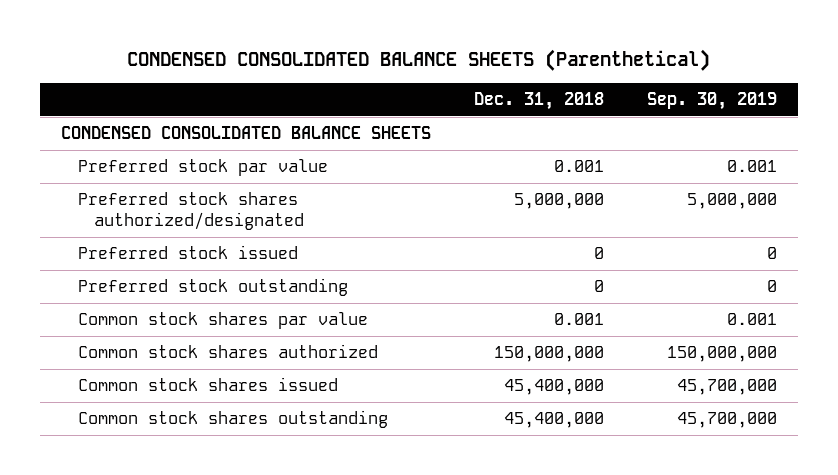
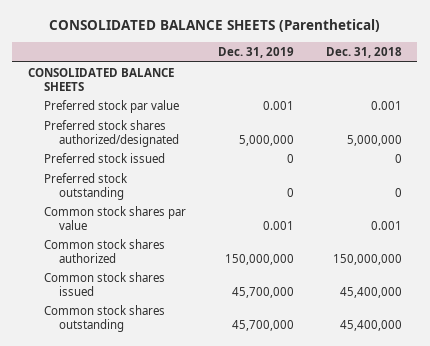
[127,48,711,71] CONDENSED CONSOLIDATED BALANCE SHEETS (Parenthetical) -> [48,19,380,33] CONSOLIDATED BALANCE SHEETS (Parenthetical)
[646,91,777,110] Sep. 30, 2019 -> none
none -> [217,47,294,59] Dec. 31, 2019
[61,126,432,140] CONDENSED CONSOLIDATED BALANCE SHEETS -> [27,68,174,91] CONSOLIDATED BALANCE SHEETS

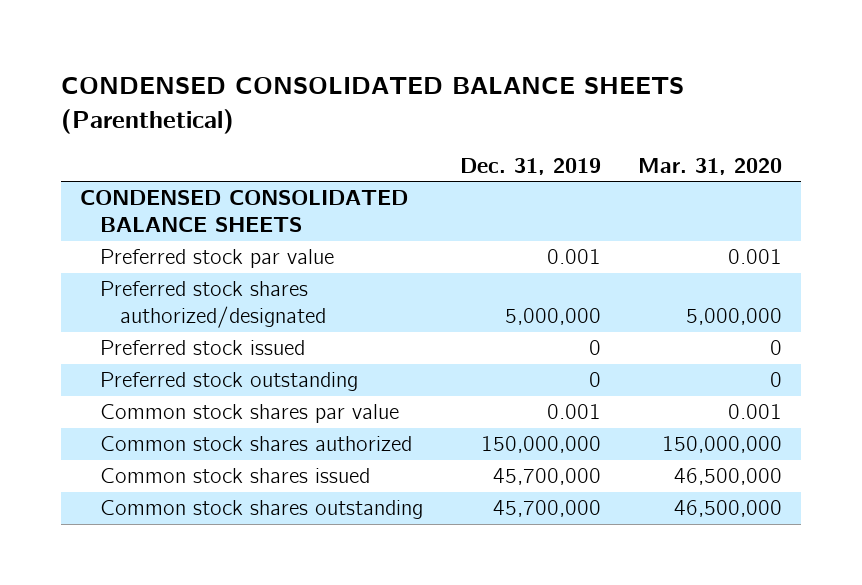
[48,19,380,33] CONSOLIDATED BALANCE SHEETS (Parenthetical) -> [61,77,685,134] CONDENSED CONSOLIDATED BALANCE SHEETS (Parenthetical)
[325,47,402,59] Dec. 31, 2018 -> none
none -> [638,157,783,175] Mar. 31, 2020
[27,68,174,91] CONSOLIDATED BALANCE SHEETS -> [79,190,408,232] CONDENSED CONSOLIDATED BALANCE SHEETS

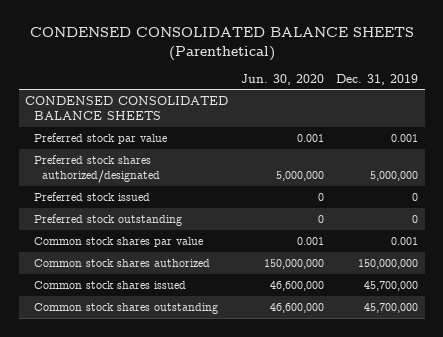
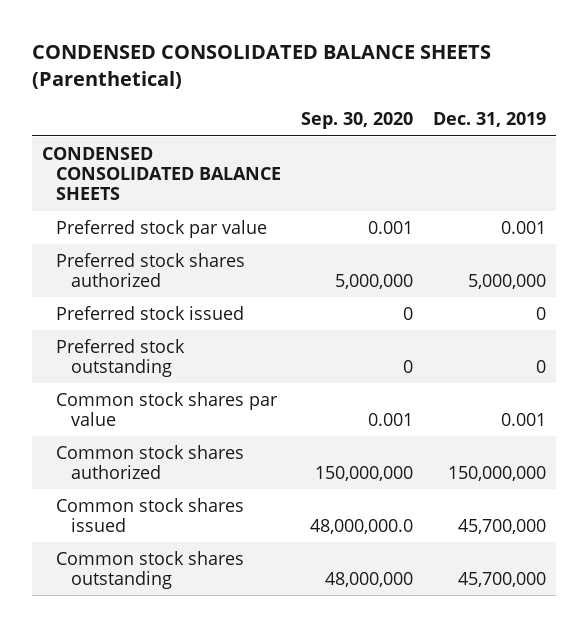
[240,73,324,85] Jun. 30, 2020 -> none
none -> [301,112,414,130] Sep. 30, 2020
[33,155,161,184] Preferred stock shares authorized/designated -> [56,252,246,288] Preferred stock shares authorized

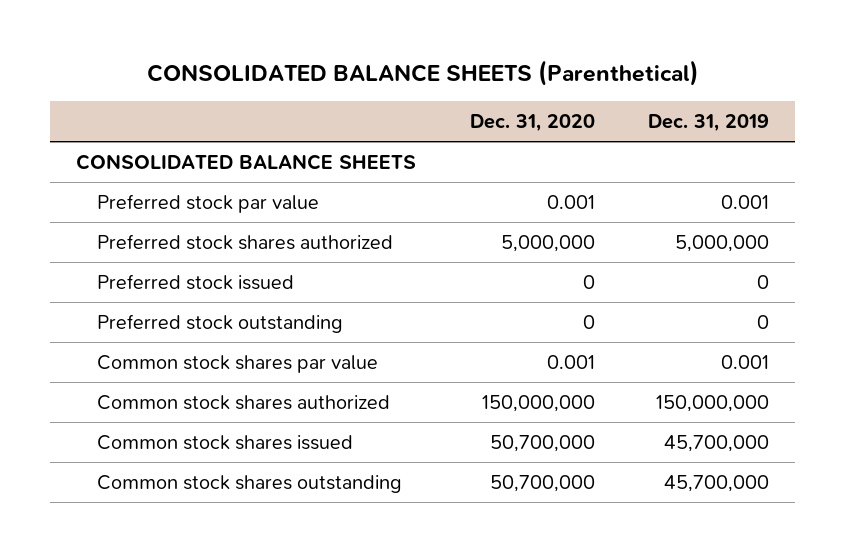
[31,44,491,89] CONDENSED CONSOLIDATED BALANCE SHEETS (Parenthetical) -> [146,60,699,87] CONSOLIDATED BALANCE SHEETS (Parenthetical)
[301,112,414,130] Sep. 30, 2020 -> none
none -> [469,114,595,133] Dec. 31, 2020
[41,146,282,201] CONDENSED CONSOLIDATED BALANCE SHEETS -> [76,153,417,170] CONSOLIDATED BALANCE SHEETS

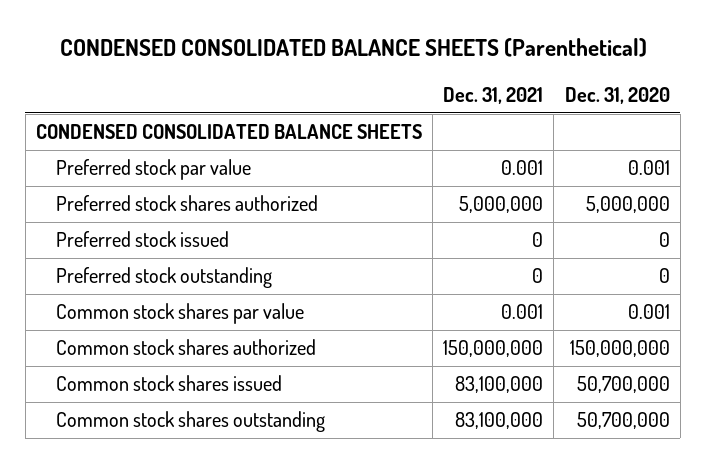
[146,60,699,87] CONSOLIDATED BALANCE SHEETS (Parenthetical) -> [59,38,647,58] CONDENSED CONSOLIDATED BALANCE SHEETS (Parenthetical)
[647,114,769,133] Dec. 31, 2019 -> none
none -> [443,86,544,104] Dec. 31, 2021
[76,153,417,170] CONSOLIDATED BALANCE SHEETS -> [36,124,423,140] CONDENSED CONSOLIDATED BALANCE SHEETS

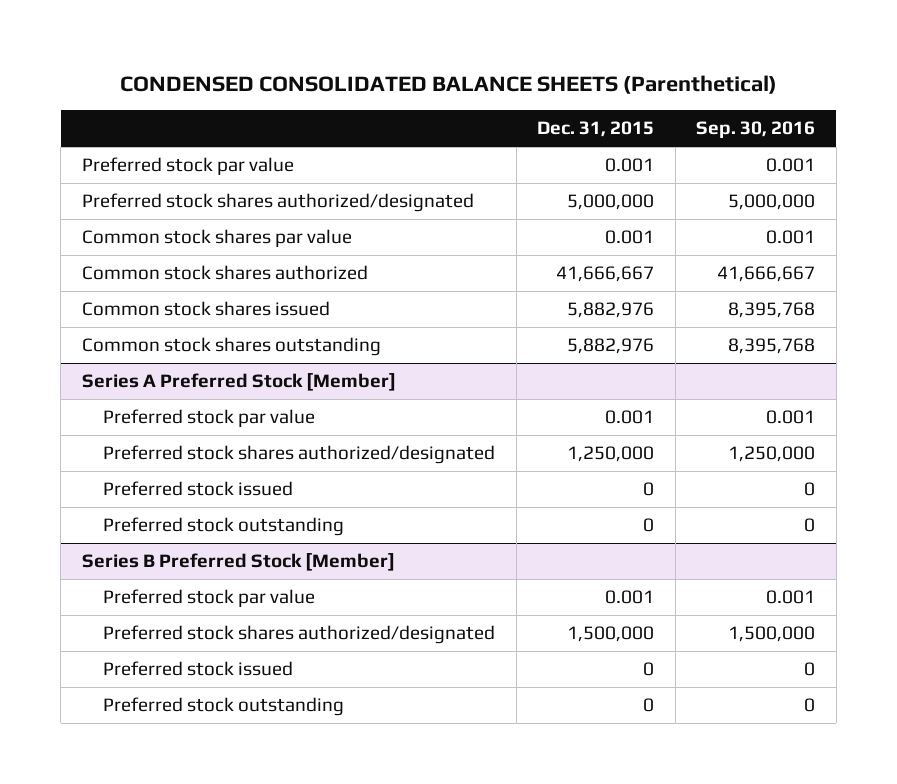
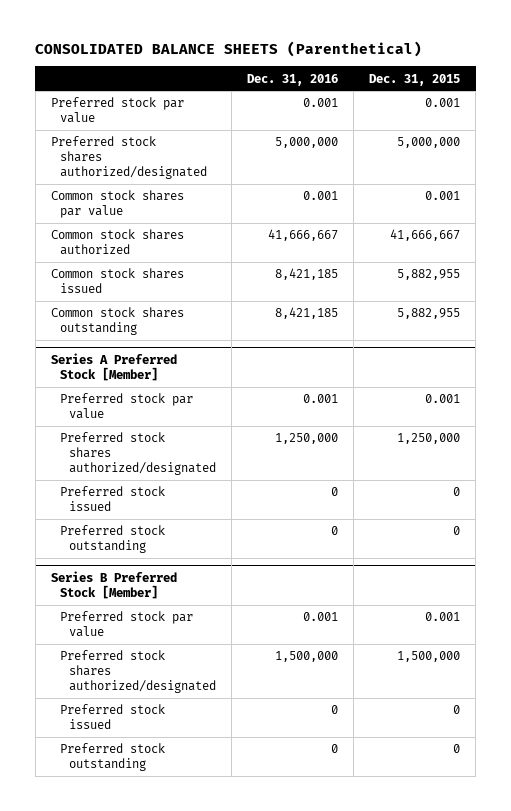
[119,74,777,94] CONDENSED CONSOLIDATED BALANCE SHEETS (Parenthetical) -> [35,41,423,58] CONSOLIDATED BALANCE SHEETS (Parenthetical)
[696,121,816,139] Sep. 30, 2016 -> none
none -> [247,73,339,86] Dec. 31, 2016
[567,302,655,319] 5,882,976 -> [397,269,461,281] 5,882,955
[567,338,655,355] 5,882,976 -> [397,308,461,320] 5,882,955

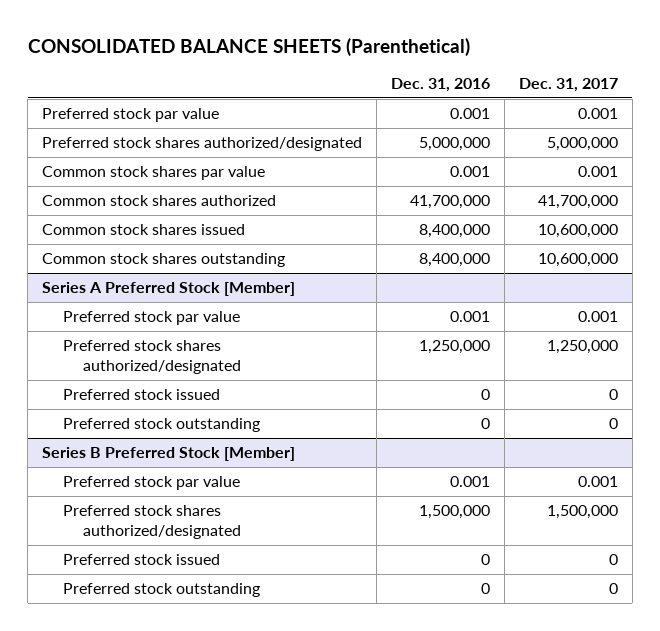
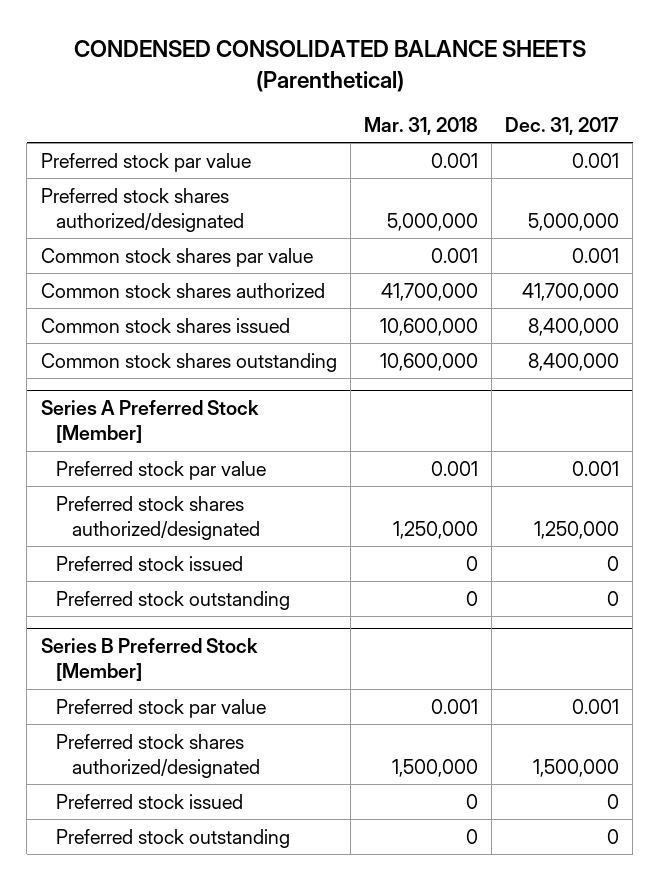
[27,37,470,56] CONSOLIDATED BALANCE SHEETS (Parenthetical) -> [73,40,586,92] CONDENSED CONSOLIDATED BALANCE SHEETS (Parenthetical)
[391,78,491,93] Dec. 31, 2016 -> none
none -> [363,116,478,135] Mar. 31, 2018
[537,224,618,239] 10,600,000 -> [528,317,620,336] 8,400,000
[537,253,618,268] 10,600,000 -> [528,352,620,371] 8,400,000

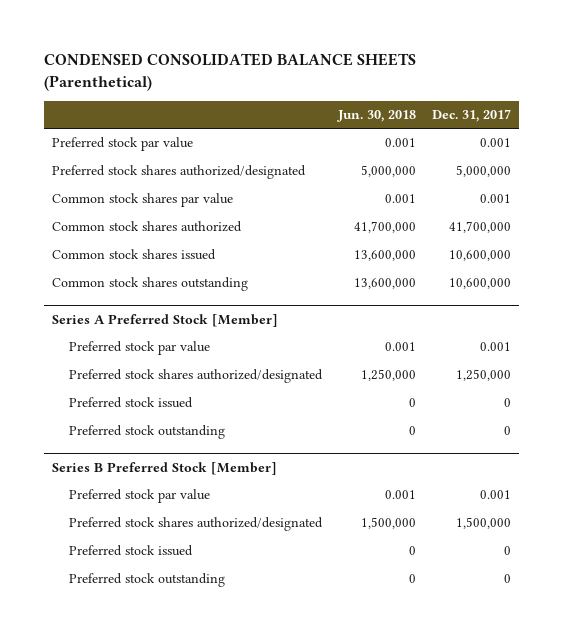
[363,116,478,135] Mar. 31, 2018 -> none
none -> [337,110,417,123] Jun. 30, 2018
[528,317,620,336] 8,400,000 -> [449,250,512,262] 10,600,000
[528,352,620,371] 8,400,000 -> [449,278,512,290] 10,600,000

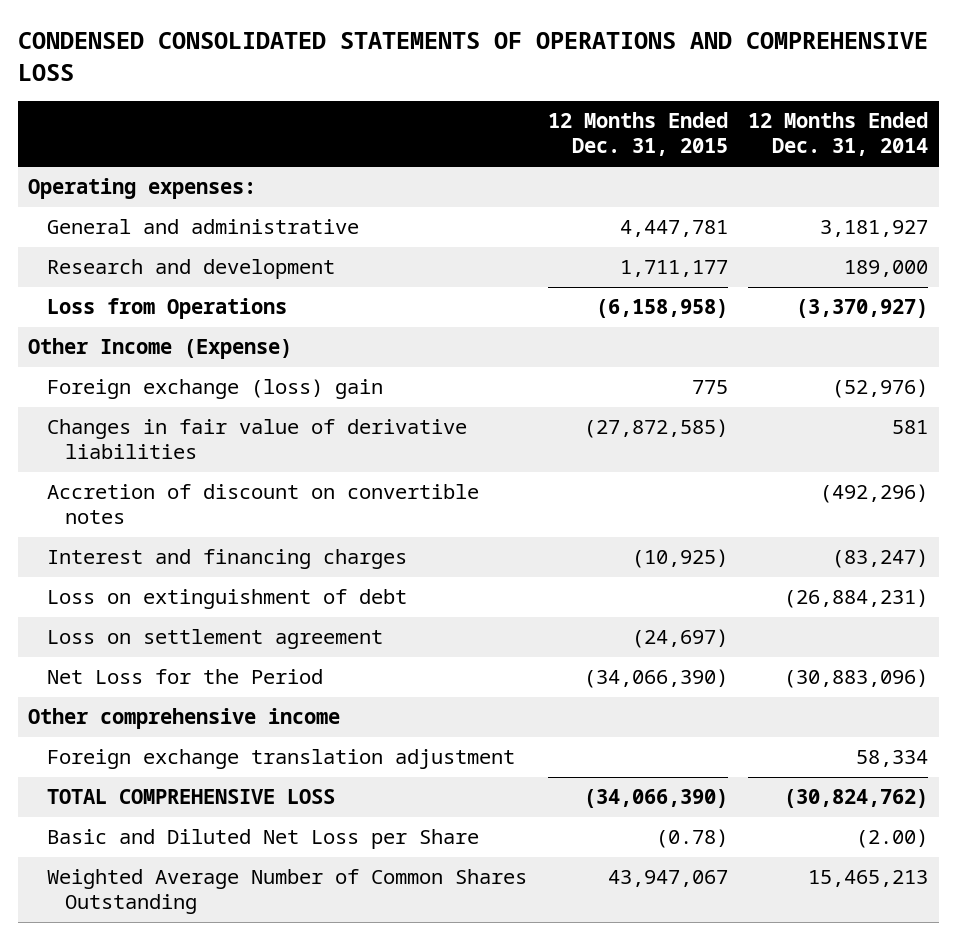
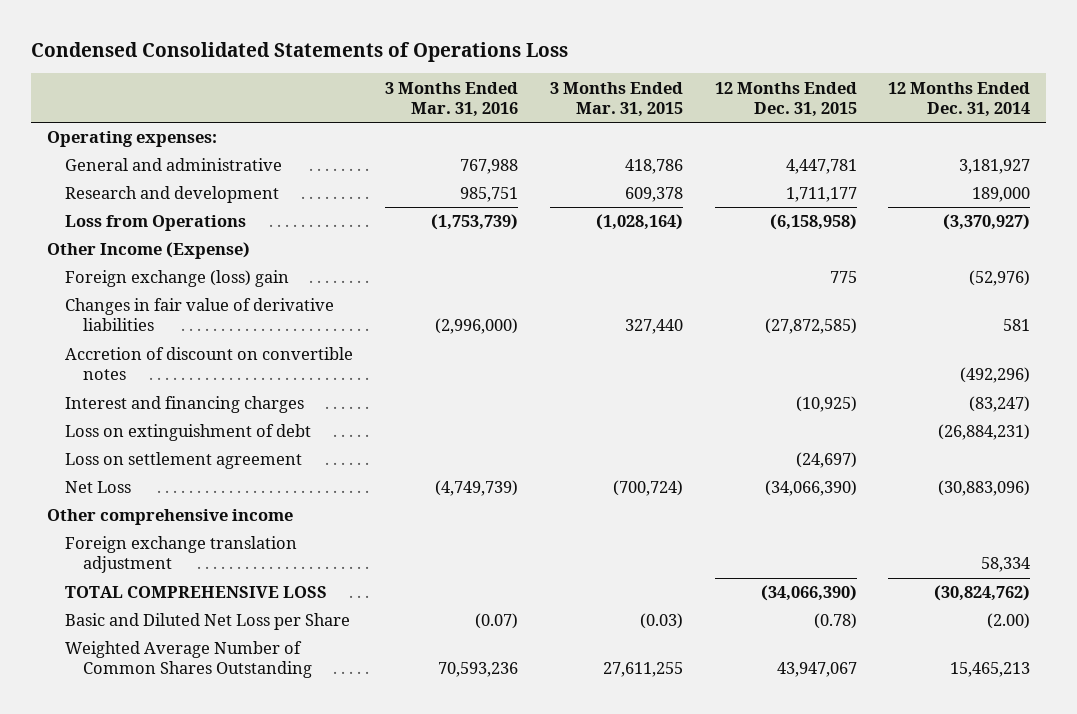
[17,32,928,81] CONDENSED CONSOLIDATED STATEMENTS OF OPERATIONS AND COMPREHENSIVE LOSS -> [30,41,568,62] Condensed Consolidated Statements of Operations Loss
none -> [384,81,518,117] 3 Months Ended Mar. 31, 2016
none -> [549,81,683,117] 3 Months Ended Mar. 31, 2015
[46,669,323,685] Net Loss for the Period -> [64,481,131,494] Net Loss

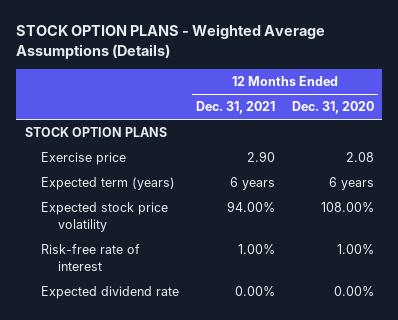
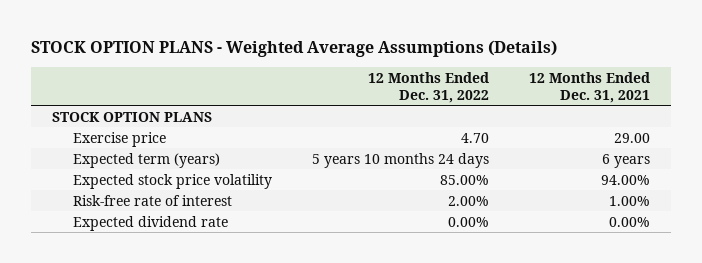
[291,101,374,115] Dec. 31, 2020 -> none
none -> [368,71,490,103] 12 Months Ended Dec. 31, 2022
[246,151,275,163] 2.90 -> [614,132,651,143] 29.00

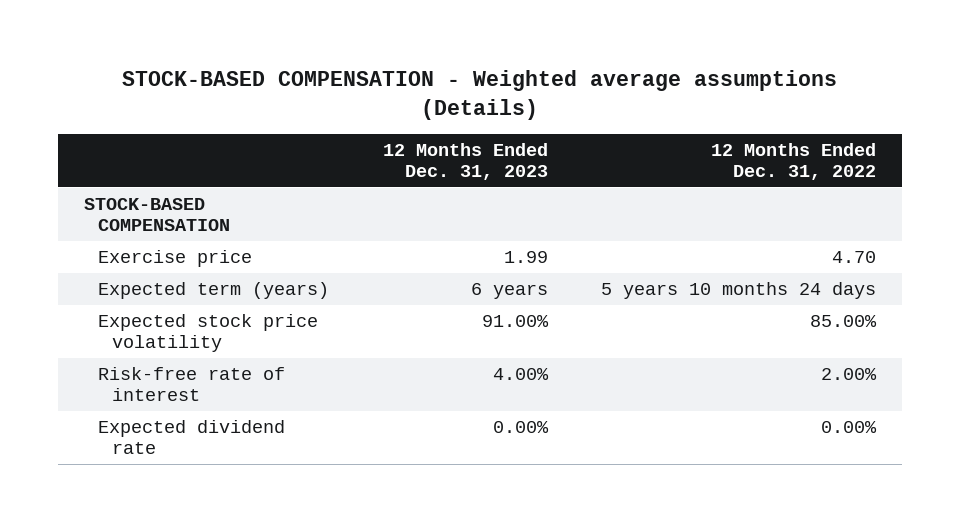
[31,39,558,57] STOCK OPTION PLANS - Weighted Average Assumptions (Details) -> [122,70,838,121] STOCK-BASED COMPENSATION - Weighted average assumptions (Details)
[529,71,651,103] 12 Months Ended Dec. 31, 2021 -> none
none -> [382,142,548,181] 12 Months Ended Dec. 31, 2023
[51,111,212,122] STOCK OPTION PLANS -> [84,198,231,232] STOCK-BASED COMPENSATION

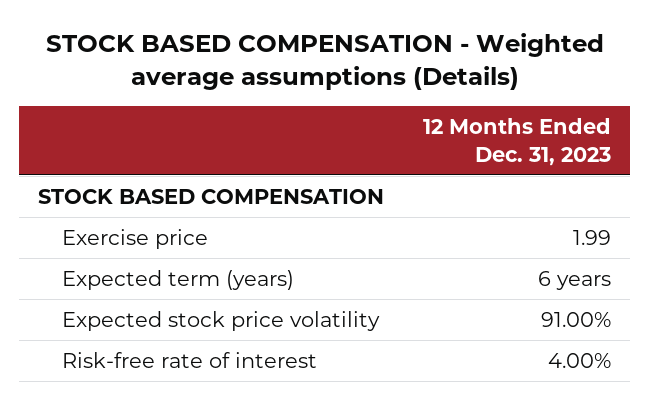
[122,70,838,121] STOCK-BASED COMPENSATION - Weighted average assumptions (Details) -> [45,33,604,91] STOCK BASED COMPENSATION - Weighted average assumptions (Details)
[710,142,876,181] 12 Months Ended Dec. 31, 2022 -> none
[84,198,231,232] STOCK-BASED COMPENSATION -> [38,188,385,204] STOCK BASED COMPENSATION
[98,420,286,455] Expected dividend rate -> none

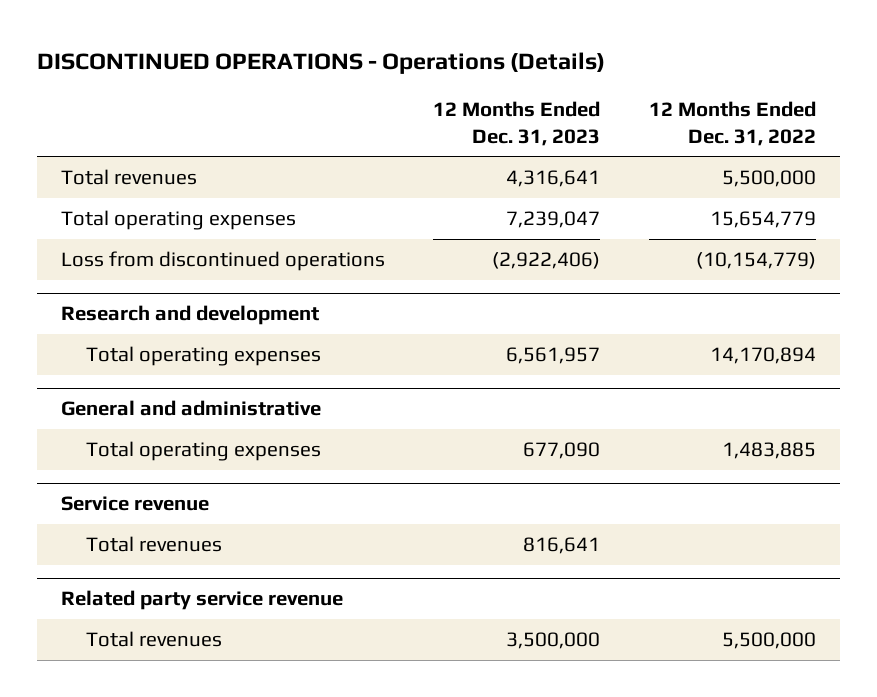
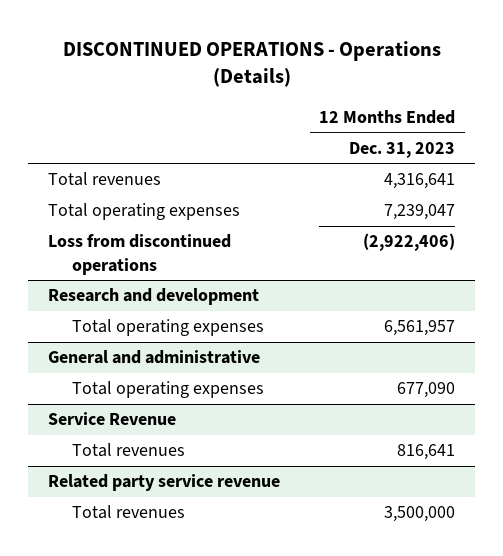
[648,101,816,146] 12 Months Ended Dec. 31, 2022 -> none
[61,496,210,512] Service revenue -> [47,412,176,426] Service Revenue

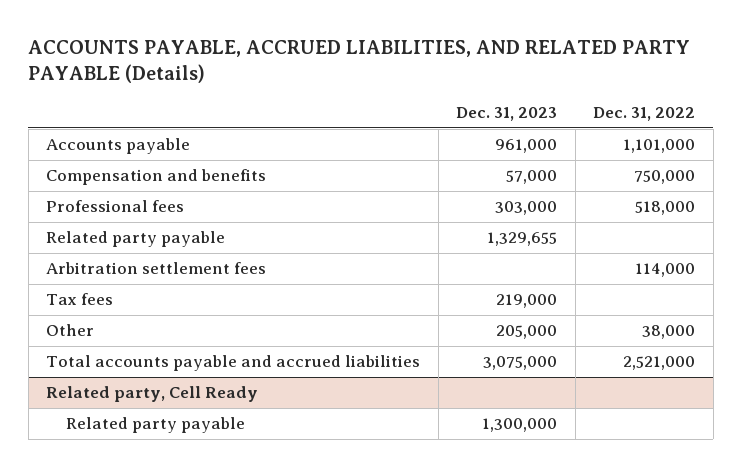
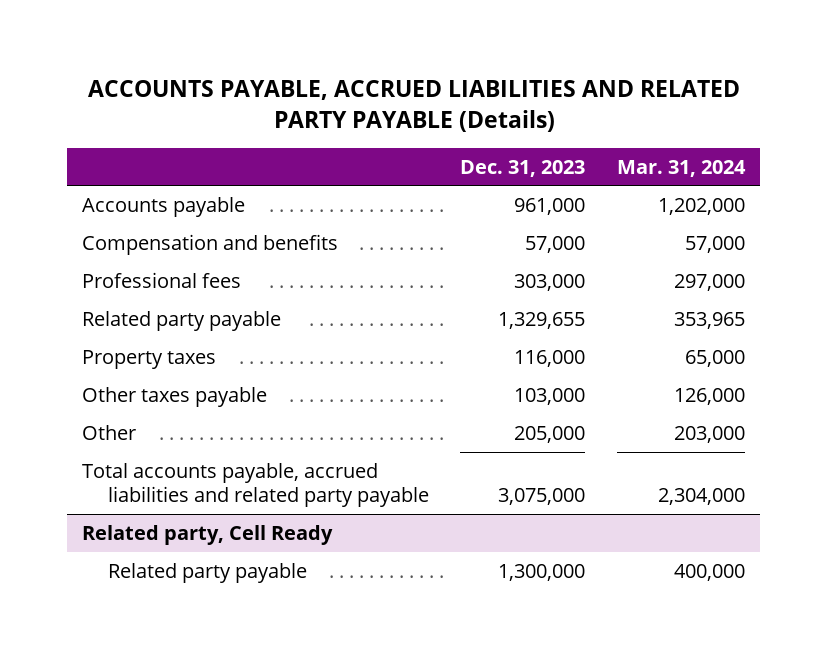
[28,40,691,84] ACCOUNTS PAYABLE, ACCRUED LIABILITIES, AND RELATED PARTY PAYABLE (Details) -> [87,80,740,133] ACCOUNTS PAYABLE, ACCRUED LIABILITIES AND RELATED PARTY PAYABLE (Details)
[593,107,696,122] Dec. 31, 2022 -> none
none -> [616,159,746,177] Mar. 31, 2024
[46,262,267,275] Arbitration settlement fees -> none
[46,293,114,306] Tax fees -> none
none -> [82,349,217,369] Property taxes
none -> [82,386,268,407] Other taxes payable
[46,355,421,372] Total accounts payable and accrued liabilities -> [82,462,429,507] Total accounts payable, accrued liabilities and related party payable

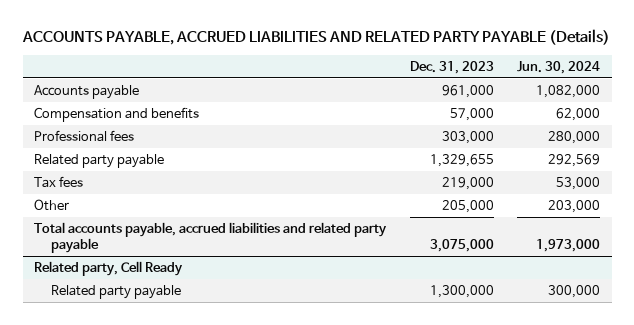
[616,159,746,177] Mar. 31, 2024 -> none
none -> [517,60,601,74] Jun. 30, 2024
[82,349,217,369] Property taxes -> none
[82,386,268,407] Other taxes payable -> none
none -> [34,176,84,189] Tax fees

